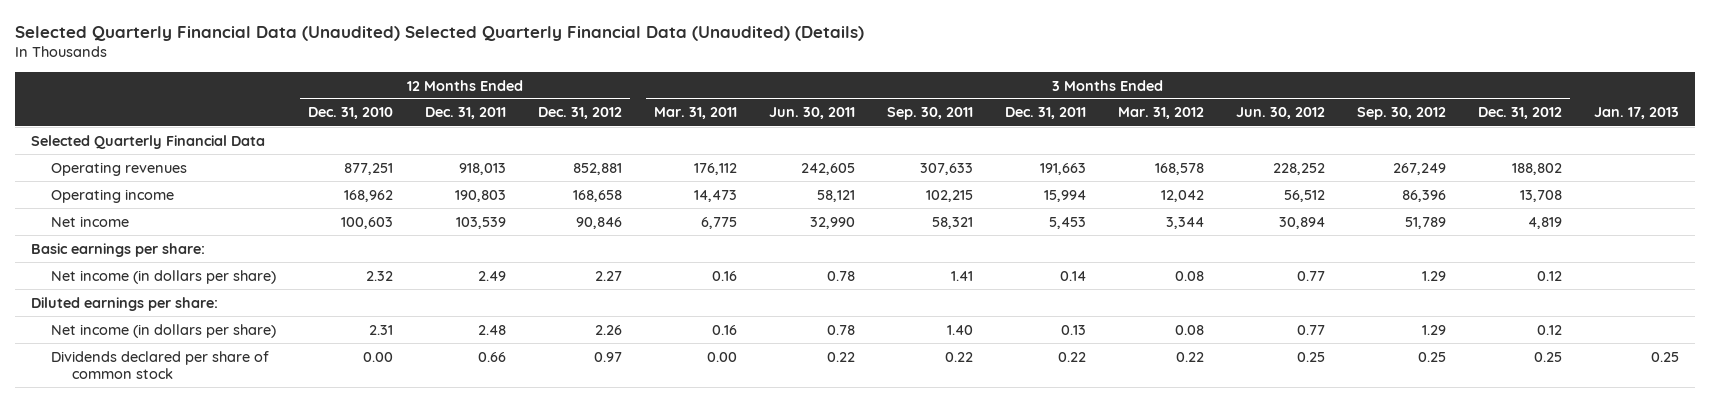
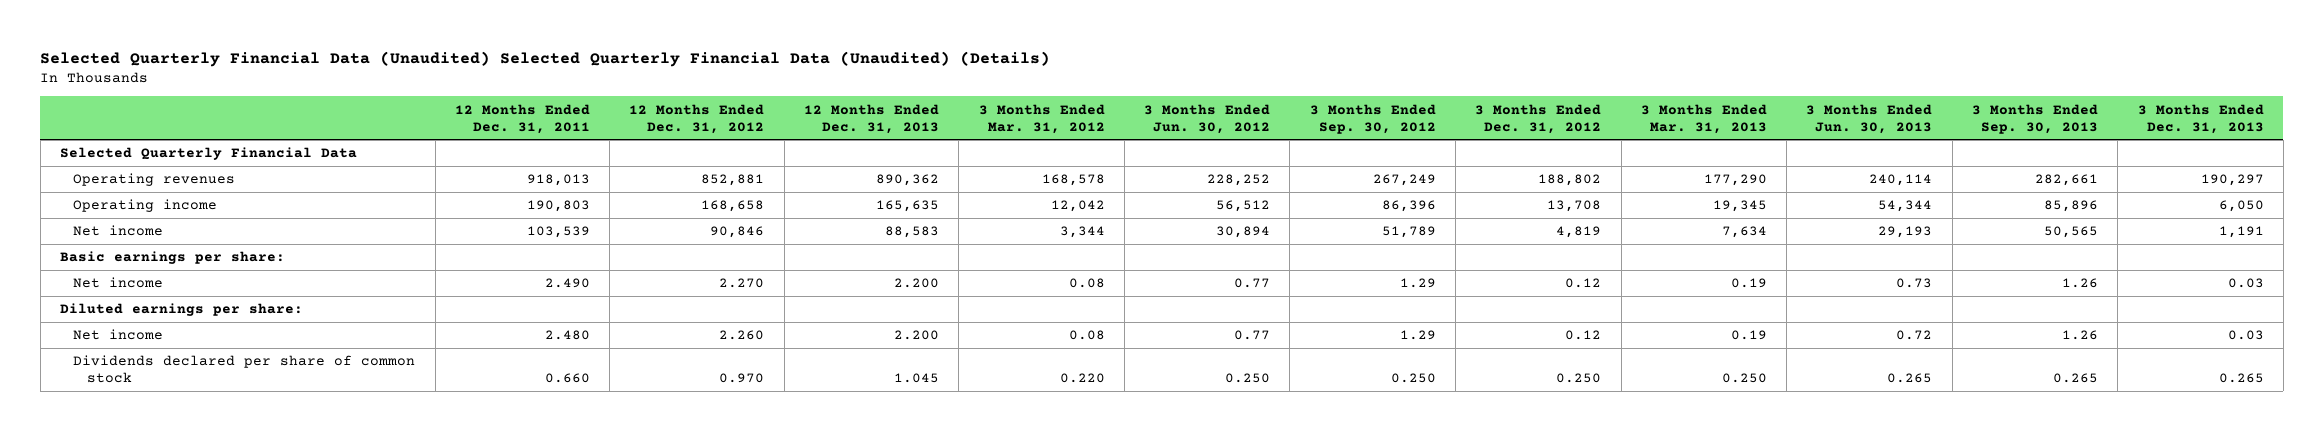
[308,107,394,120] Dec. 31, 2010 -> none
[654,107,738,120] Mar. 31, 2011 -> none
[769,107,856,120] Jun. 30, 2011 -> none
[887,107,974,121] Sep. 30, 2011 -> none
[1004,107,1086,120] Dec. 31, 2011 -> none
[1593,107,1679,120] Jan. 17, 2013 -> none
none -> [803,103,939,134] 12 Months Ended Dec. 31, 2013
none -> [1640,103,1767,134] 3 Months Ended Mar. 31, 2013
none -> [1806,103,1933,134] 3 Months Ended Jun. 30, 2013
none -> [1972,103,2099,134] 3 Months Ended Sep. 30, 2013
none -> [2137,103,2264,134] 3 Months Ended Dec. 31, 2013
[51,269,277,284] Net income (in dollars per share) -> [73,277,164,289] Net income
[478,270,507,281] 2.49 -> [544,278,590,289] 2.490
[595,270,623,281] 2.27 -> [719,278,765,289] 2.270
[51,323,277,338] Net income (in dollars per share) -> [73,329,164,341] Net income
[478,324,507,335] 2.48 -> [544,330,590,341] 2.480
[595,324,623,335] 2.26 -> [719,330,765,341] 2.260
[478,351,507,362] 0.66 -> [544,373,590,384] 0.660
[594,351,623,362] 0.97 -> [719,373,765,384] 0.970
[1175,351,1204,362] 0.22 -> [1059,373,1105,384] 0.220
[1296,351,1325,362] 0.25 -> [1225,373,1271,384] 0.250
[1417,351,1446,362] 0.25 -> [1390,373,1436,384] 0.250
[1533,351,1562,362] 0.25 -> [1556,373,1602,384] 0.250

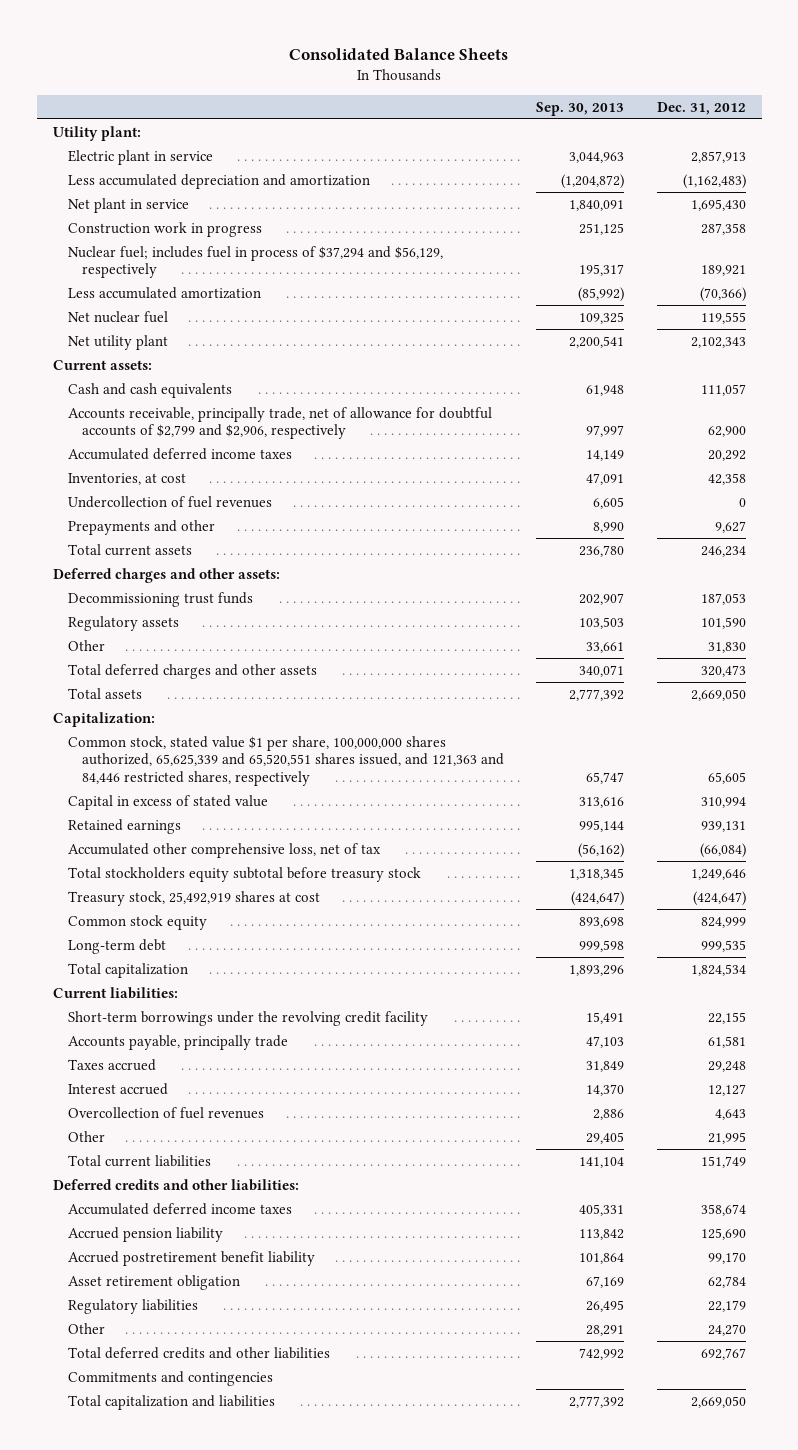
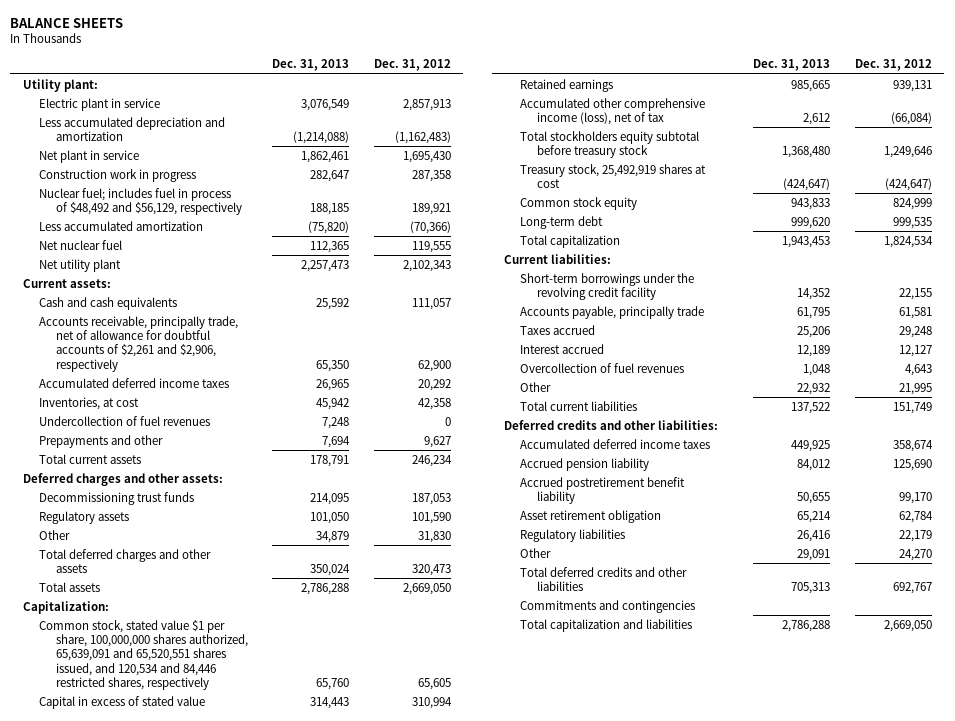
[289,47,509,60] Consolidated Balance Sheets -> [10,18,124,29] BALANCE SHEETS
[536,101,625,116] Sep. 30, 2013 -> none
none -> [272,59,350,72] Dec. 31, 2013
[67,245,443,279] Nuclear fuel; includes fuel in process of $37,294 and $56,129, respectively -> [39,187,242,215] Nuclear fuel; includes fuel in process of $48,492 and $56,129, respectively
[67,406,492,440] Accounts receivable, principally trade, net of allowance for doubtful accounts of $2,799 and $2,906, respectively -> [39,315,239,372] Accounts receivable, principally trade, net of allowance for doubtful accounts of $2,261 and $2,906, respectively
[67,735,505,787] Common stock, stated value $1 per share, 100,000,000 shares authorized, 65,625,339 and 65,520,551 shares issued, and 121,363 and 84,446 restricted shares, respectively -> [39,619,248,691] Common stock, stated value $1 per share, 100,000,000 shares authorized, 65,639,091 and 65,520,551 shares issued, and 120,534 and 84,446 restricted shares, respectively
[67,842,381,858] Accumulated other comprehensive loss, net of tax -> [520,97,706,125] Accumulated other comprehensive income (loss), net of tax

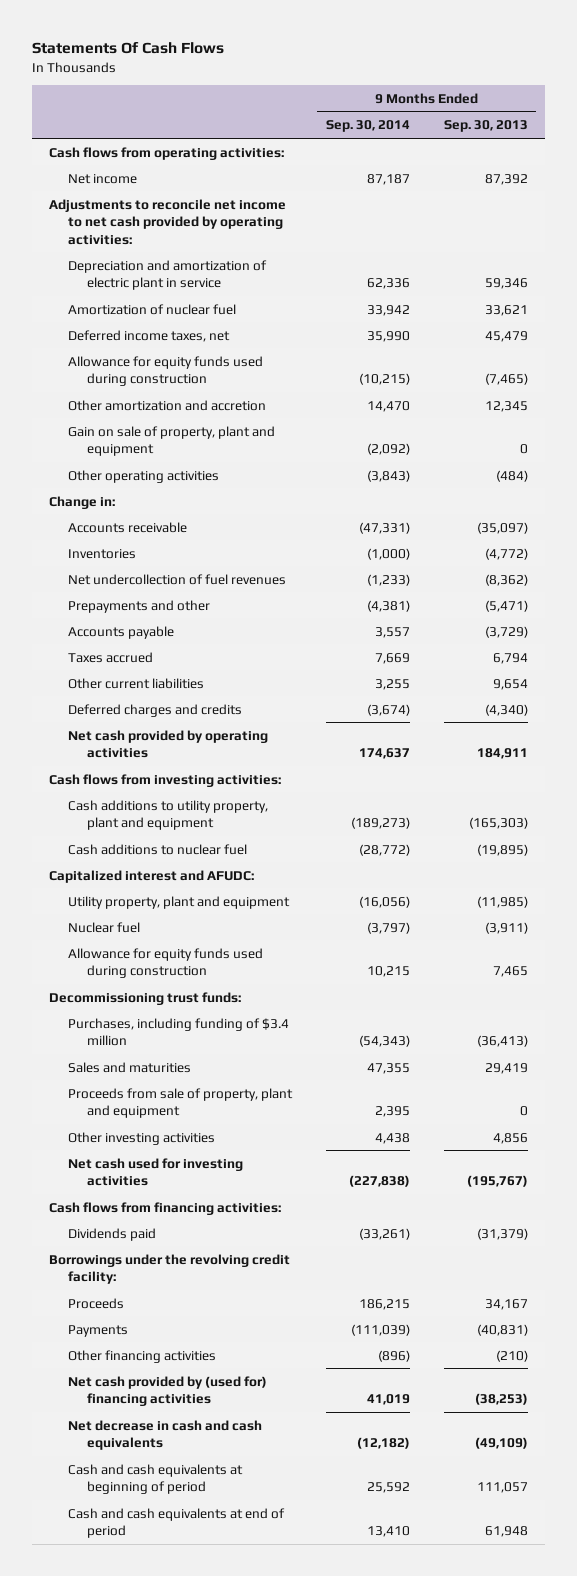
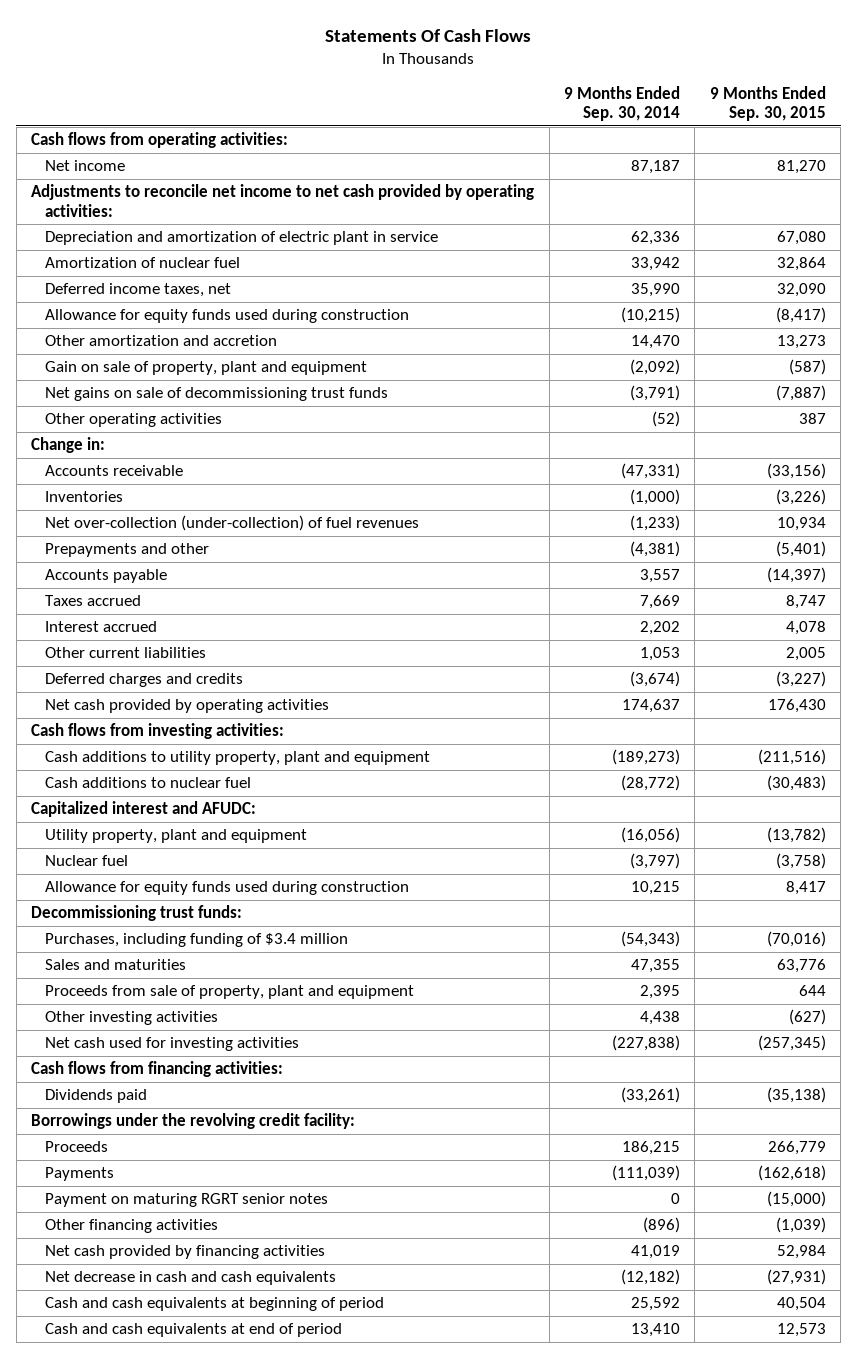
[443,120,528,133] Sep. 30, 2013 -> none
none -> [709,86,826,122] 9 Months Ended Sep. 30, 2015
none -> [44,387,388,402] Net gains on sale of decommissioning trust funds
[366,469,410,482] (3,843) -> [651,411,680,428] (52)
[67,573,286,585] Net undercollection of fuel revenues -> [44,515,419,532] Net over-collection (under-collection) of fuel revenues
none -> [44,621,157,633] Interest accrued
[374,678,410,690] 3,255 -> [639,647,680,662] 1,053
none -> [44,1193,328,1208] Payment on maturing RGRT senior notes
[67,1375,267,1407] Net cash provided by (used for) financing activities -> [44,1245,325,1260] Net cash provided by financing activities

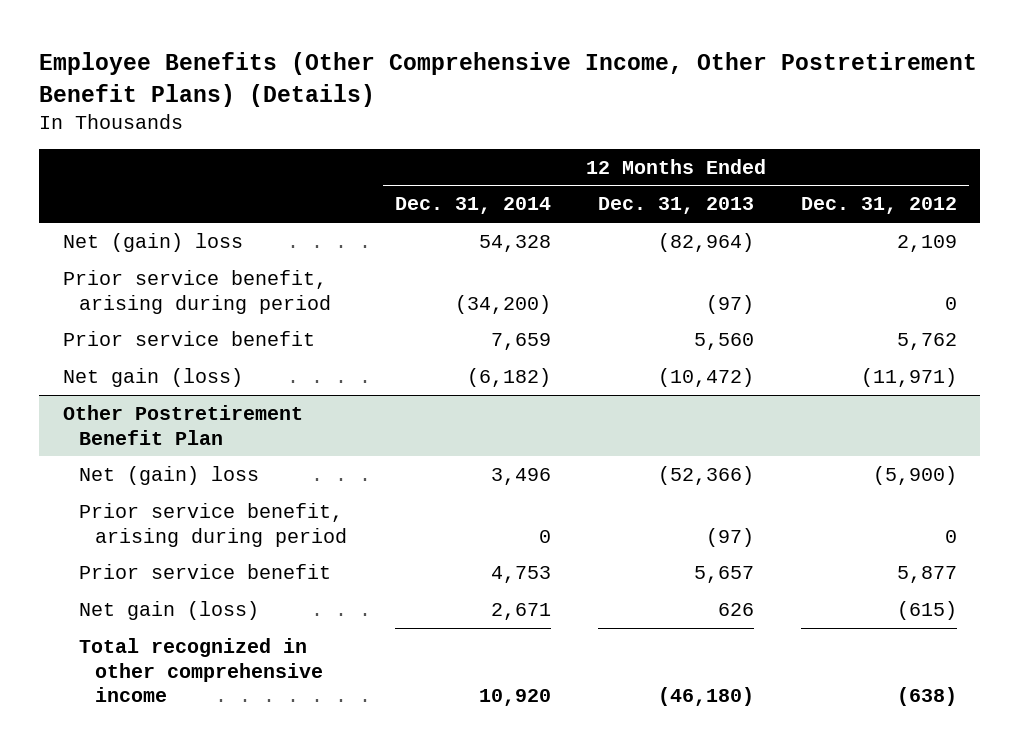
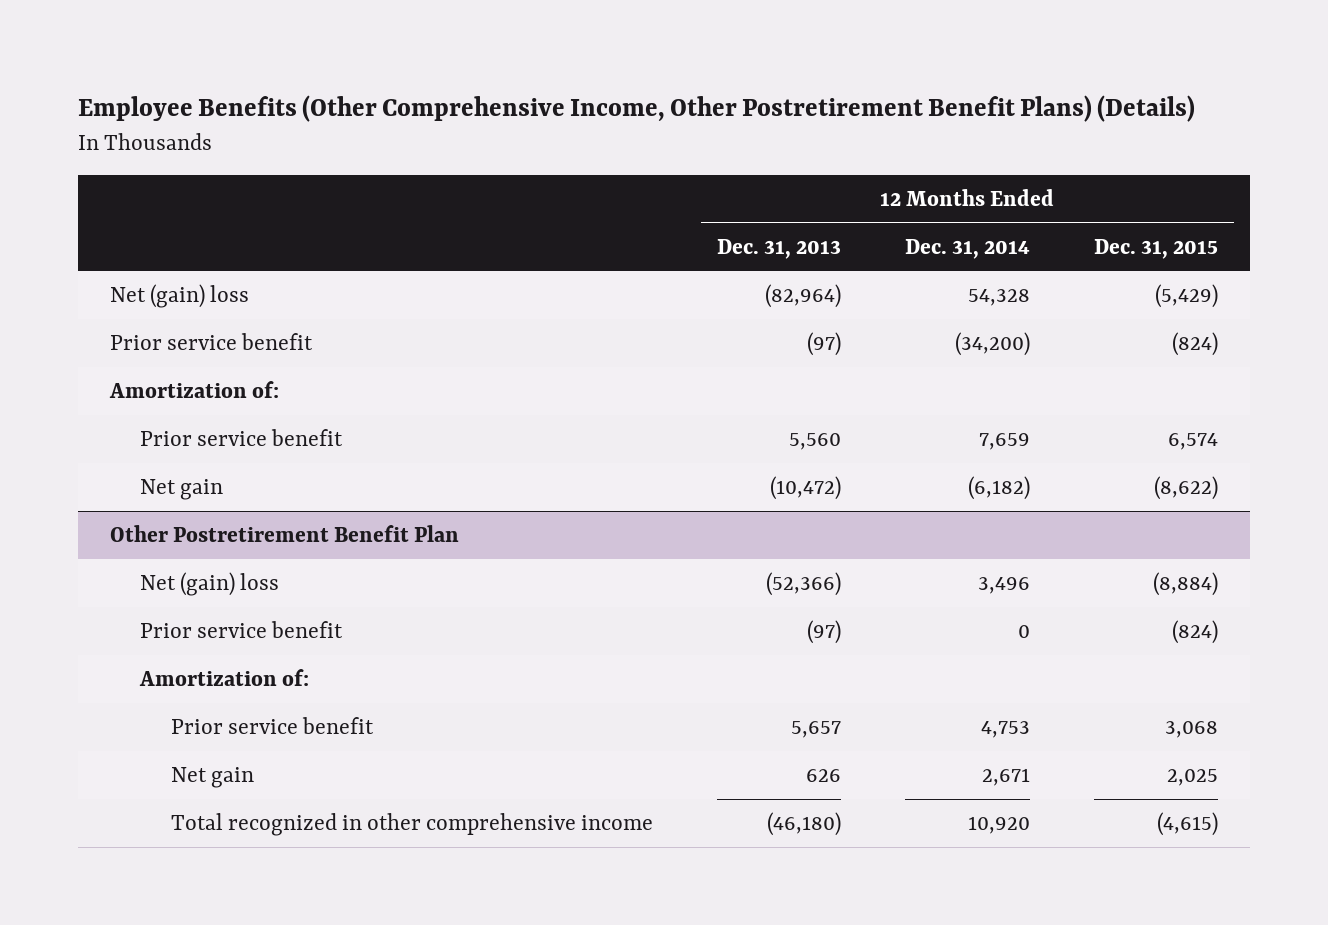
[800,197,957,215] Dec. 31, 2012 -> none
none -> [1093,238,1218,259] Dec. 31, 2015
[62,269,332,314] Prior service benefit, arising during period -> [109,332,313,350] Prior service benefit
none -> [108,380,279,398] Amortization of:
[62,367,243,387] Net gain (loss) -> [140,478,224,500] Net gain
[79,502,348,547] Prior service benefit, arising during period -> [140,620,344,638] Prior service benefit
none -> [139,668,310,686] Amortization of:
[79,600,260,620] Net gain (loss) -> [170,766,254,788] Net gain

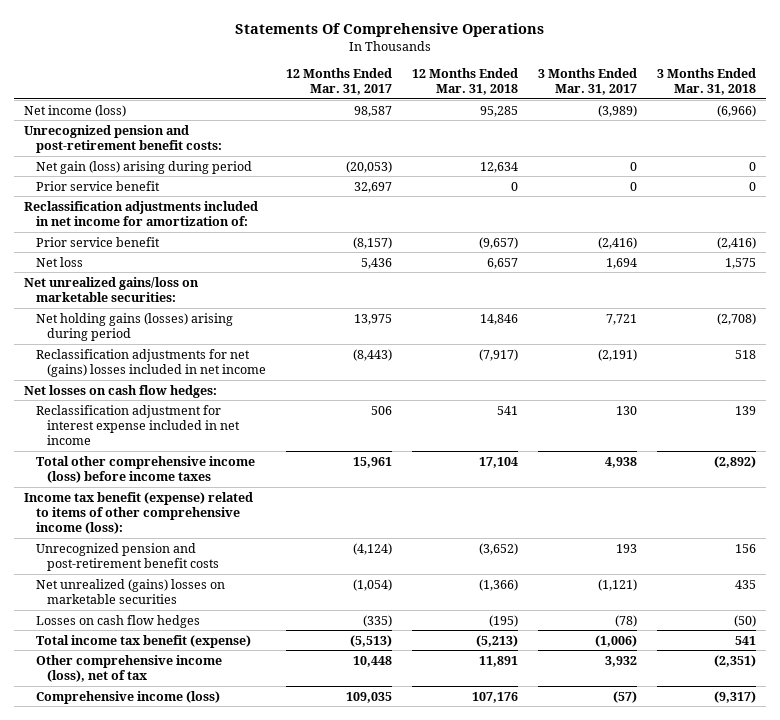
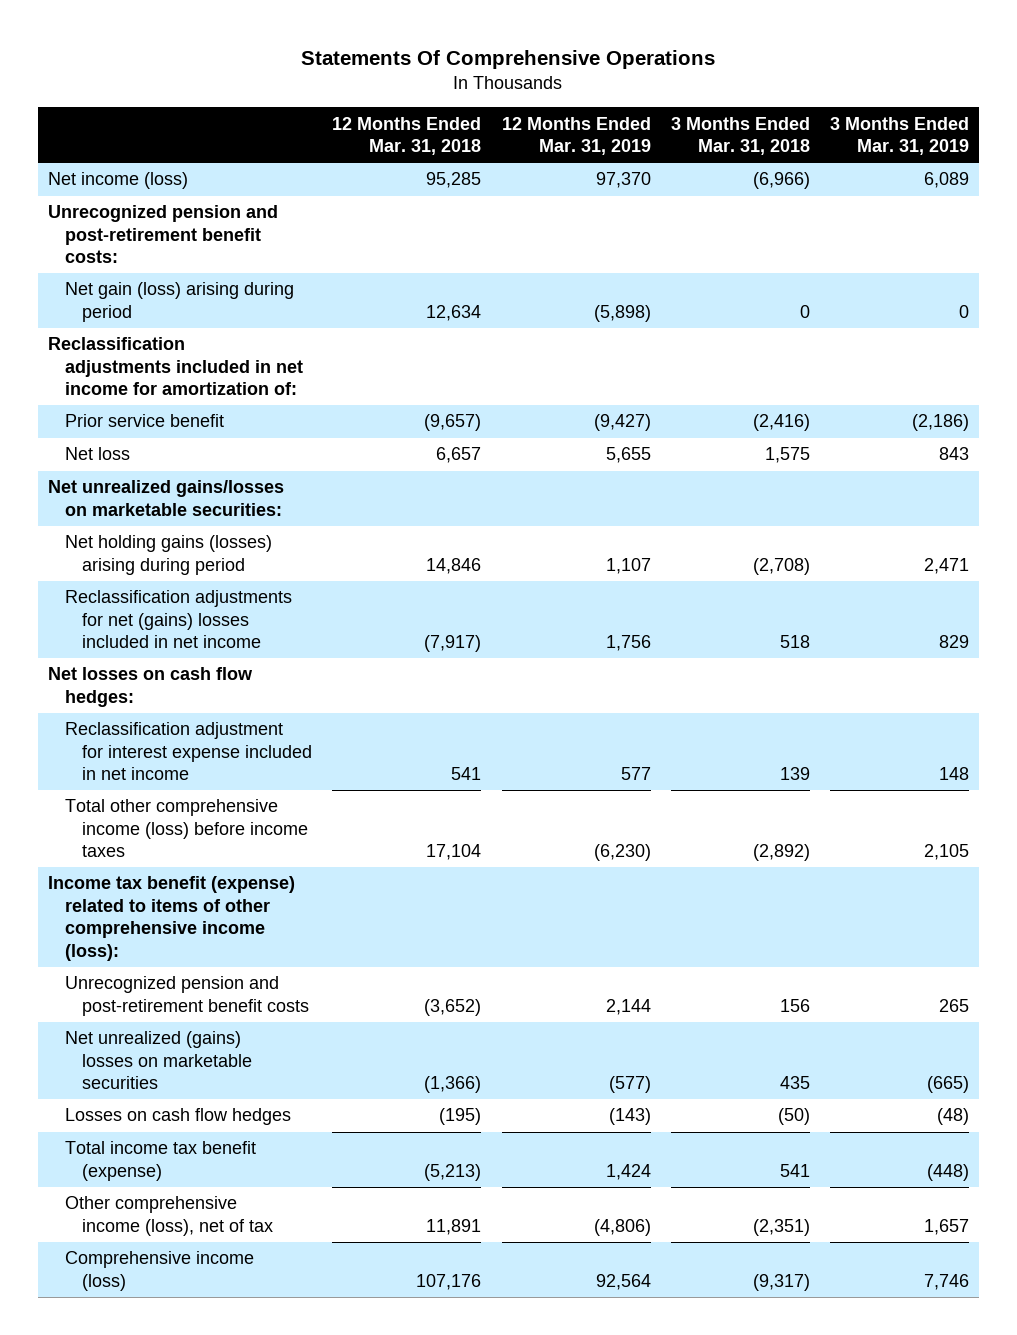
[285,67,392,96] 12 Months Ended Mar. 31, 2017 -> none
[537,67,637,96] 3 Months Ended Mar. 31, 2017 -> none
none -> [501,116,651,156] 12 Months Ended Mar. 31, 2019
none -> [830,116,970,156] 3 Months Ended Mar. 31, 2019
[35,180,160,191] Prior service benefit -> none
[24,276,200,303] Net unrealized gains/loss on marketable securities: -> [47,480,284,516] Net unrealized gains/losses on marketable securities:

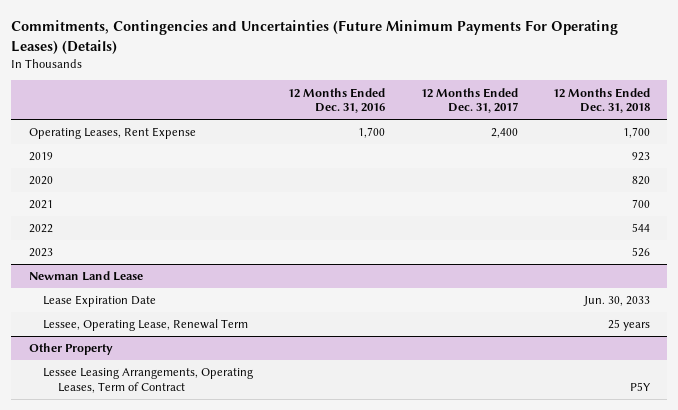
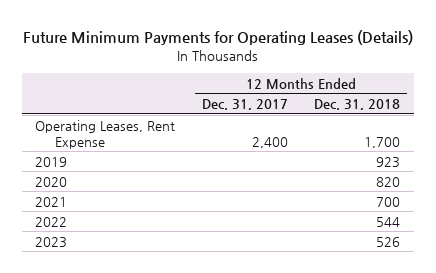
[11,20,619,54] Commitments, Contingencies and Uncertainties (Future Minimum Payments For Operating Leases) (Details) -> [22,30,413,46] Future Minimum Payments for Operating Leases (Details)
[288,87,386,114] 12 Months Ended Dec. 31, 2016 -> none
[28,271,143,282] Newman Land Lease -> none
[43,295,157,308] Lease Expiration Date -> none
[43,319,249,332] Lessee, Operating Lease, Renewal Term -> none
[28,343,113,356] Other Property -> none
[43,368,254,393] Lessee Leasing Arrangements, Operating Leases, Term of Contract -> none

